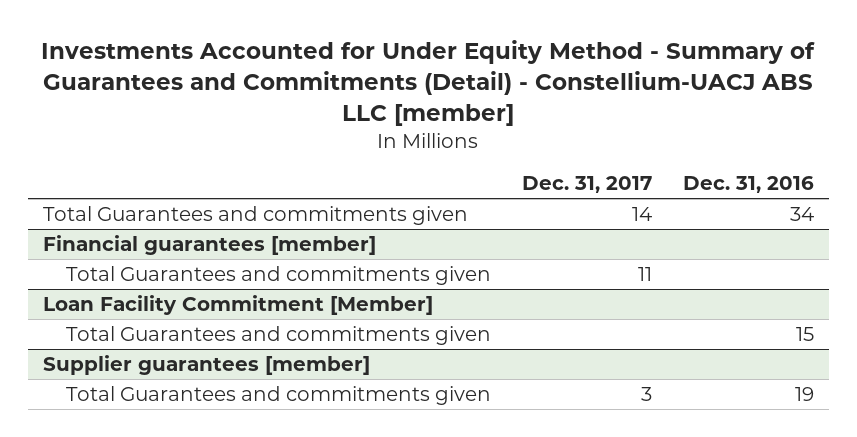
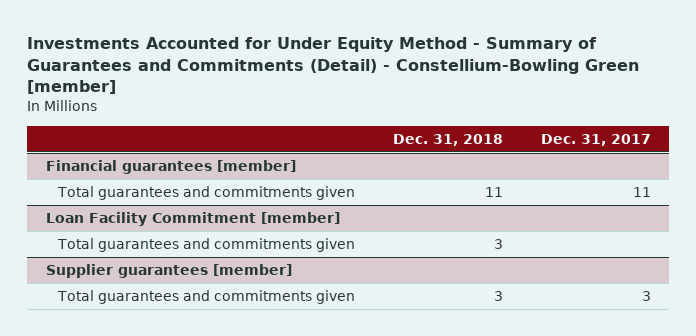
[41,39,816,126] Investments Accounted for Under Equity Method - Summary of Guarantees and Commitments (Detail) - Constellium-UACJ ABS LLC [member] -> [26,36,639,95] Investments Accounted for Under Equity Method - Summary of Guarantees and Commitments (Detail) - Constellium-Bowling Green [member]
[682,176,814,194] Dec. 31, 2016 -> none
none -> [392,133,503,146] Dec. 31, 2018
[43,206,469,226] Total Guarantees and commitments given -> none
[65,266,491,286] Total Guarantees and commitments given -> [57,186,356,201] Total guarantees and commitments given
[43,295,434,316] Loan Facility Commitment [Member] -> [45,212,340,227] Loan Facility Commitment [member]
[65,326,491,346] Total Guarantees and commitments given -> [57,238,356,253] Total guarantees and commitments given
[65,386,491,406] Total Guarantees and commitments given -> [57,290,356,305] Total guarantees and commitments given

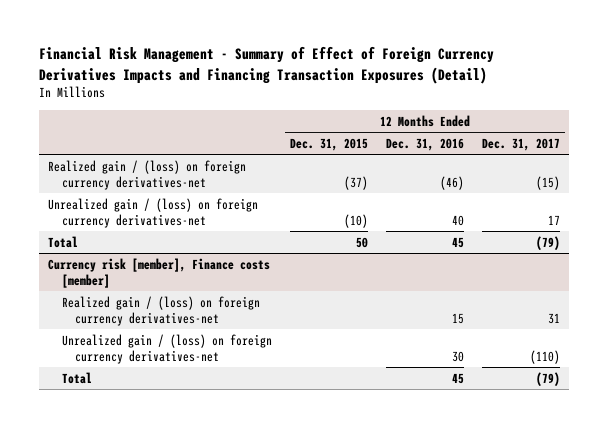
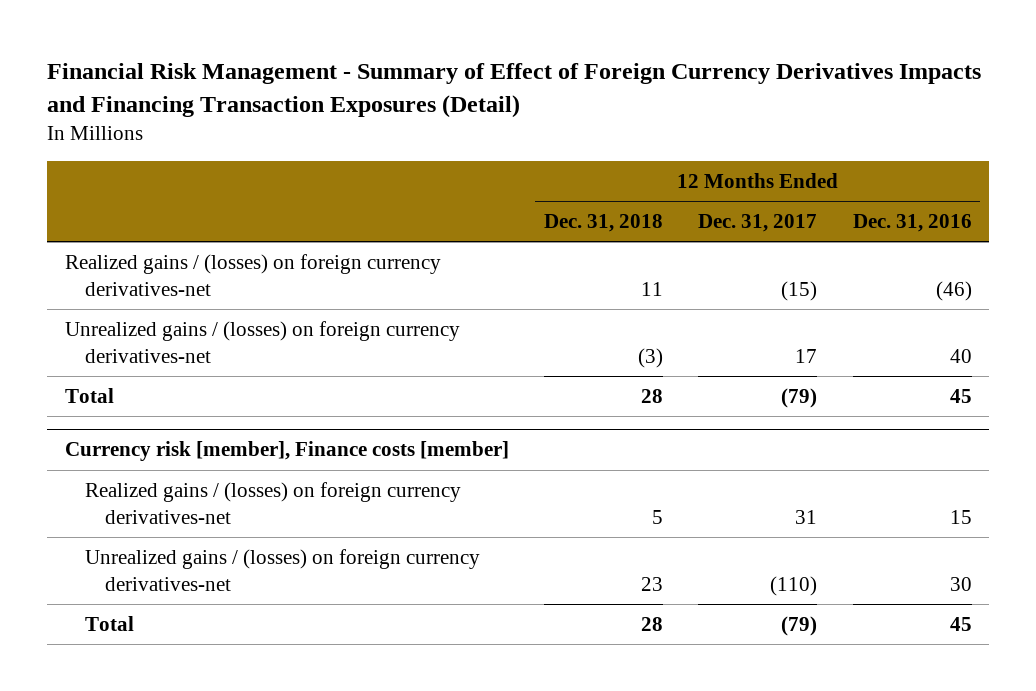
[289,137,368,151] Dec. 31, 2015 -> none
none -> [543,214,663,233] Dec. 31, 2018
[48,159,247,190] Realized gain / (loss) on foreign currency derivatives-net -> [64,253,441,296] Realized gains / (losses) on foreign currency derivatives-net
[48,197,259,228] Unrealized gain / (loss) on foreign currency derivatives-net -> [64,320,460,363] Unrealized gains / (losses) on foreign currency derivatives-net
[61,295,260,326] Realized gain / (loss) on foreign currency derivatives-net -> [84,481,461,524] Realized gains / (losses) on foreign currency derivatives-net
[61,333,272,364] Unrealized gain / (loss) on foreign currency derivatives-net -> [84,548,480,591] Unrealized gains / (losses) on foreign currency derivatives-net

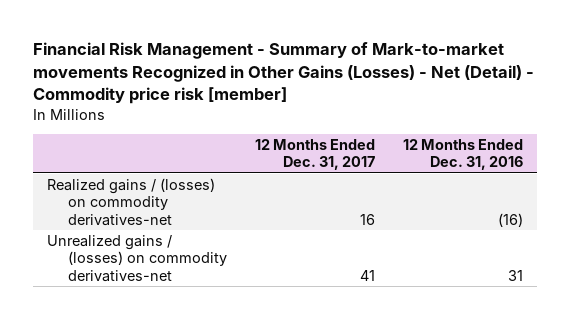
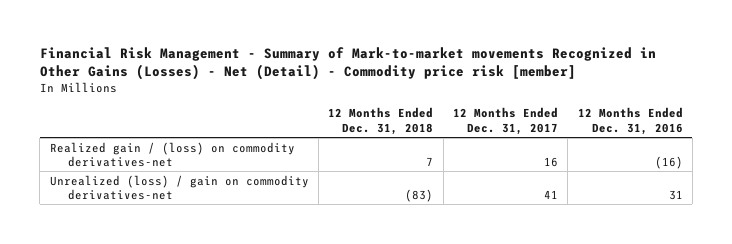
none -> [328,107,434,135] 12 Months Ended Dec. 31, 2018
[46,177,215,226] Realized gains / (losses) on commodity derivatives-net -> [49,141,295,168] Realized gain / (loss) on commodity derivatives-net
[46,234,227,282] Unrealized gains / (losses) on commodity derivatives-net -> [49,174,309,201] Unrealized (loss) / gain on commodity derivatives-net

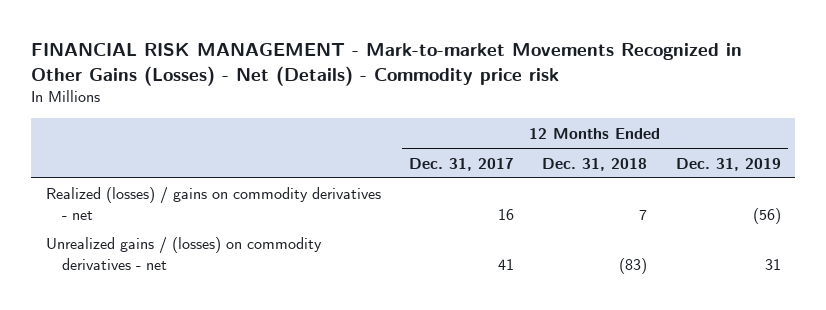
[39,47,656,81] Financial Risk Management - Summary of Mark-to-market movements Recognized in Other Gains (Losses) - Net (Detail) - Commodity price risk [member] -> [31,43,743,86] FINANCIAL RISK MANAGEMENT - Mark-to-market Movements Recognized in Other Gains (Losses) - Net (Details) - Commodity price risk
[577,107,683,135] 12 Months Ended Dec. 31, 2016 -> none
none -> [675,157,781,171] Dec. 31, 2019
[49,141,295,168] Realized gain / (loss) on commodity derivatives-net -> [45,187,381,220] Realized (losses) / gains on commodity derivatives - net
[49,174,309,201] Unrealized (loss) / gain on commodity derivatives-net -> [45,237,322,270] Unrealized gains / (losses) on commodity derivatives - net

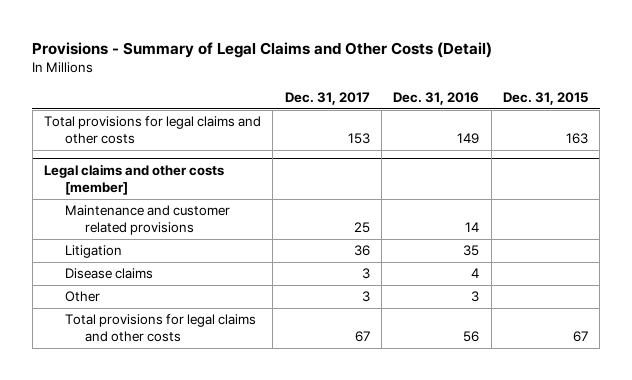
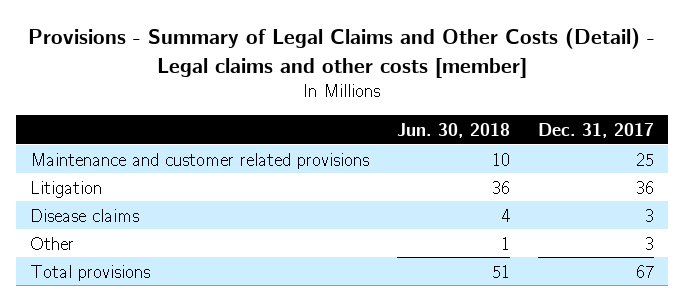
[32,41,493,58] Provisions - Summary of Legal Claims and Other Costs (Detail) -> [27,28,655,78] Provisions - Summary of Legal Claims and Other Costs (Detail) - Legal claims and other costs [member]
[393,92,480,106] Dec. 31, 2016 -> none
[502,92,588,106] Dec. 31, 2015 -> none
none -> [396,122,510,138] Jun. 30, 2018
[44,116,262,145] Total provisions for legal claims and other costs -> none
[44,163,225,196] Legal claims and other costs [member] -> none
[64,314,256,343] Total provisions for legal claims and other costs -> none
none -> [30,264,151,281] Total provisions

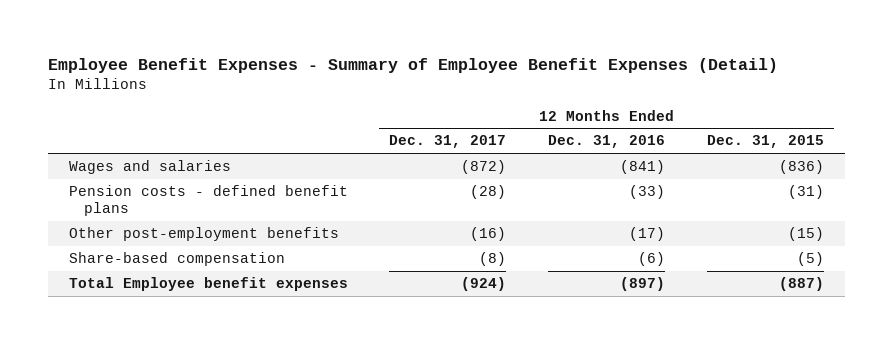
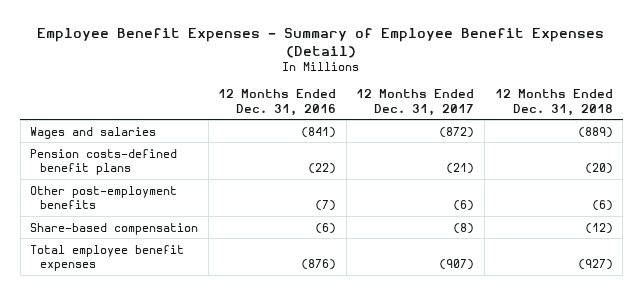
[706,135,824,149] Dec. 31, 2015 -> none
none -> [494,88,613,116] 12 Months Ended Dec. 31, 2018
[68,185,348,216] Pension costs - defined benefit plans -> [30,148,178,176] Pension costs-defined benefit plans
[470,185,507,200] (28) -> [446,163,475,175] (21)
[629,185,666,200] (33) -> [308,163,337,175] (22)
[470,227,507,242] (16) -> [453,200,475,212] (6)
[629,227,666,242] (17) -> [315,200,337,212] (7)
[68,277,348,292] Total Employee benefit expenses -> [30,244,185,272] Total employee benefit expenses
[461,277,507,292] (924) -> [439,259,475,271] (907)
[620,277,666,292] (897) -> [301,259,337,271] (876)

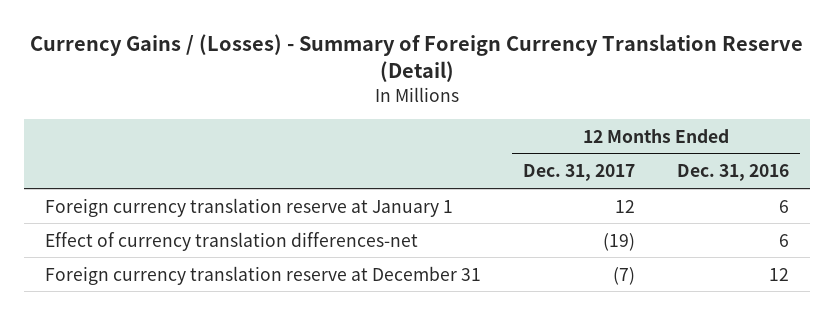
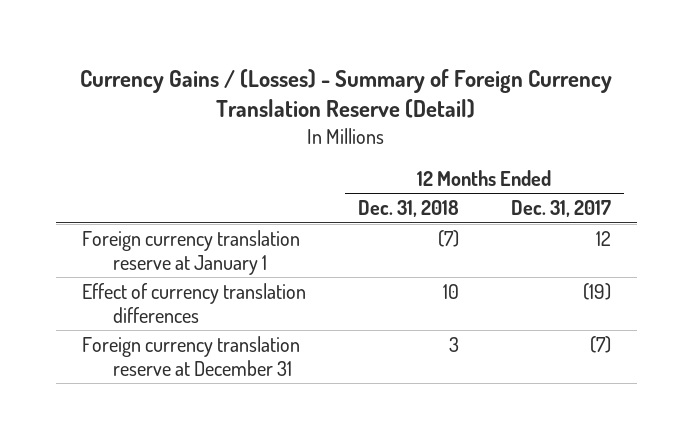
[677,164,790,182] Dec. 31, 2016 -> none
none -> [357,200,459,218] Dec. 31, 2018
[44,231,418,251] Effect of currency translation differences-net -> [81,282,306,323] Effect of currency translation differences

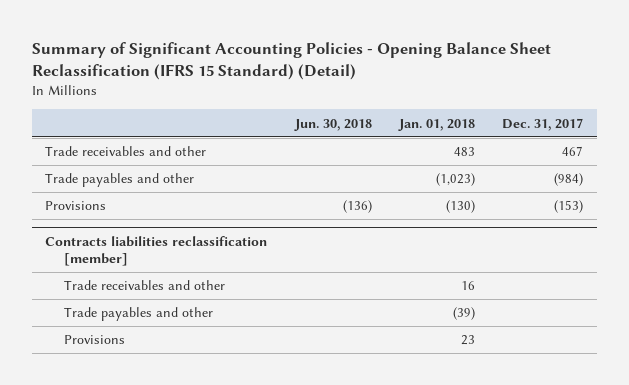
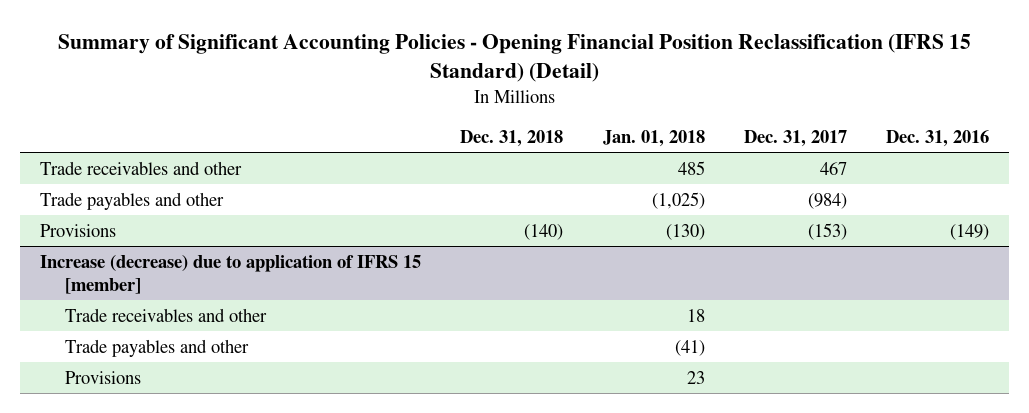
[31,41,551,80] Summary of Significant Accounting Policies - Opening Balance Sheet Reclassification (IFRS 15 Standard) (Detail) -> [57,34,971,82] Summary of Significant Accounting Policies - Opening Financial Position Reclassification (IFRS 15 Standard) (Detail)
[293,118,372,131] Jun. 30, 2018 -> none
none -> [460,129,564,147] Dec. 31, 2018
none -> [886,129,990,147] Dec. 31, 2016
[454,147,476,157] 483 -> [677,160,705,175] 485
[436,173,476,187] (1,023) -> [651,191,705,209] (1,025)
[45,235,268,267] Contracts liabilities reclassification [member] -> none
none -> [40,254,422,294] Increase (decrease) due to application of IFRS 15 [member]
[461,281,476,291] 16 -> [686,308,705,322] 18
[453,307,476,321] (39) -> [674,339,705,356] (41)

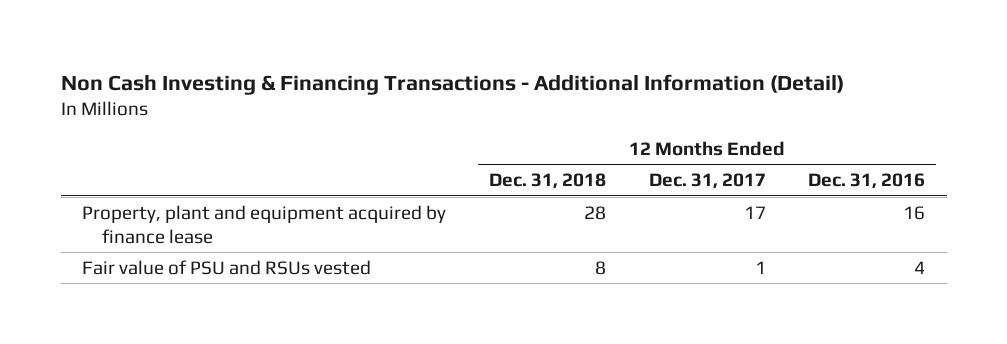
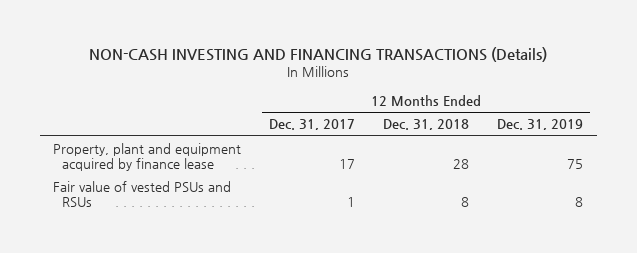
[60,73,844,95] Non Cash Investing & Financing Transactions - Additional Information (Detail) -> [89,47,548,63] NON-CASH INVESTING AND FINANCING TRANSACTIONS (Details)
[808,173,926,190] Dec. 31, 2016 -> none
none -> [497,119,584,131] Dec. 31, 2019
[81,259,371,275] Fair value of PSU and RSUs vested -> [53,181,232,207] Fair value of vested PSUs and RSUs

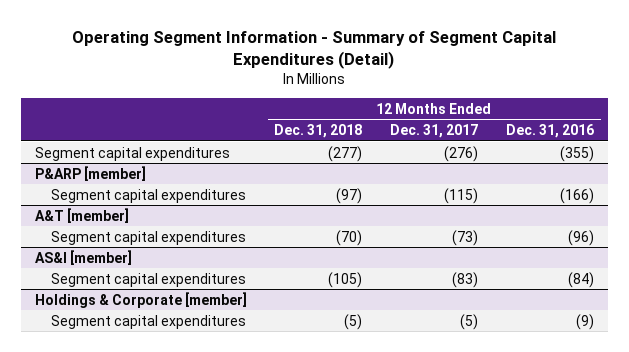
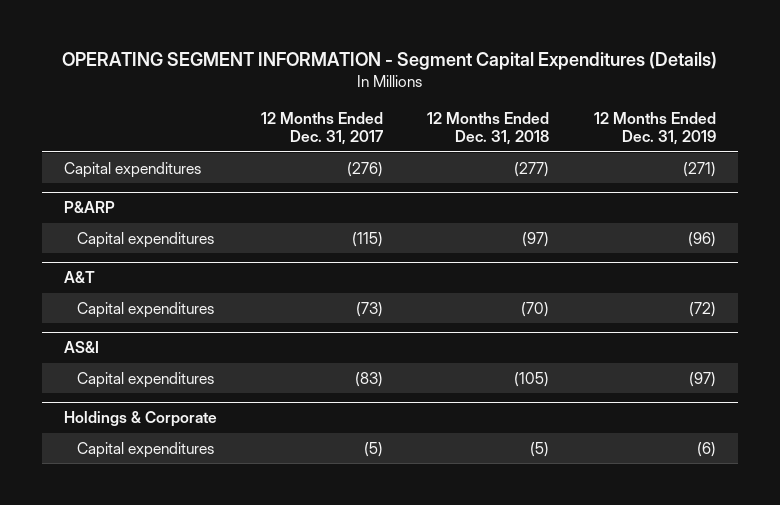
[72,30,557,69] Operating Segment Information - Summary of Segment Capital Expenditures (Detail) -> [61,52,717,71] OPERATING SEGMENT INFORMATION - Segment Capital Expenditures (Details)
[506,124,595,139] Dec. 31, 2016 -> none
none -> [593,112,716,146] 12 Months Ended Dec. 31, 2019
[34,146,230,161] Segment capital expenditures -> [64,161,202,178] Capital expenditures
[34,165,146,181] P&ARP [member] -> [64,201,116,214] P&ARP
[51,188,247,203] Segment capital expenditures -> [76,231,214,248] Capital expenditures
[34,207,129,223] A&T [member] -> [64,271,96,284] A&T
[51,230,247,245] Segment capital expenditures -> [76,301,214,318] Capital expenditures
[34,249,132,265] AS&I [member] -> [64,341,100,354] AS&I
[51,272,247,287] Segment capital expenditures -> [76,371,214,388] Capital expenditures
[34,291,247,308] Holdings & Corporate [member] -> [64,411,218,428] Holdings & Corporate
[51,314,247,329] Segment capital expenditures -> [76,441,214,458] Capital expenditures

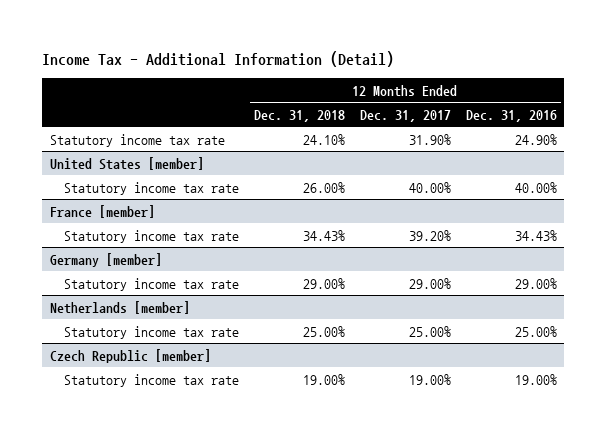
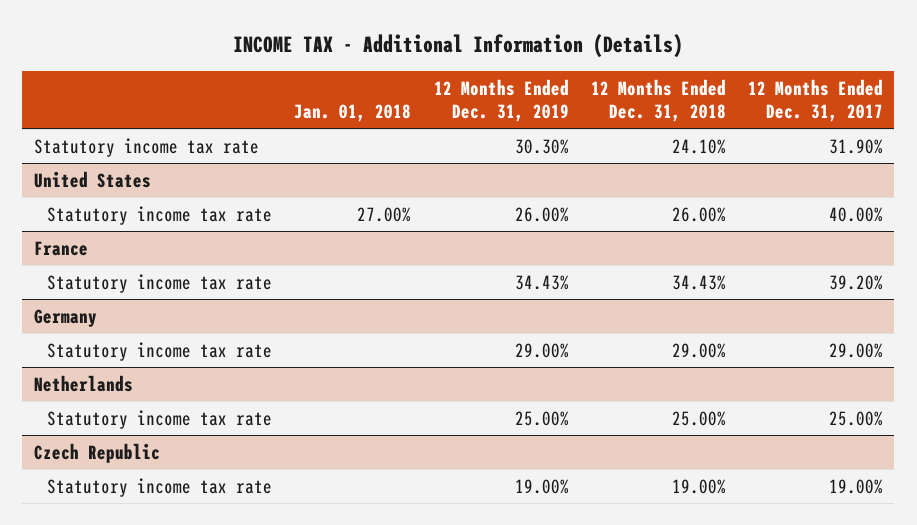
[42,51,395,68] Income Tax - Additional Information (Detail) -> [233,34,684,59] INCOME TAX - Additional Information (Details)
[465,109,557,122] Dec. 31, 2016 -> none
none -> [294,103,412,122] Jan. 01, 2018
none -> [433,79,569,122] 12 Months Ended Dec. 31, 2019
[49,156,204,170] United States [member] -> [33,170,151,188] United States
[49,204,155,218] France [member] -> [33,240,88,256] France
[49,252,162,267] Germany [member] -> [33,308,97,327] Germany
[49,300,190,314] Netherlands [member] -> [33,374,133,392] Netherlands
[49,348,211,363] Czech Republic [member] -> [33,442,160,463] Czech Republic

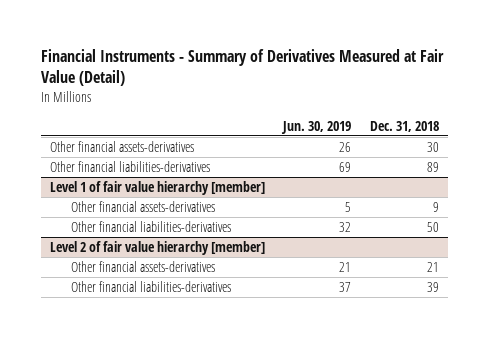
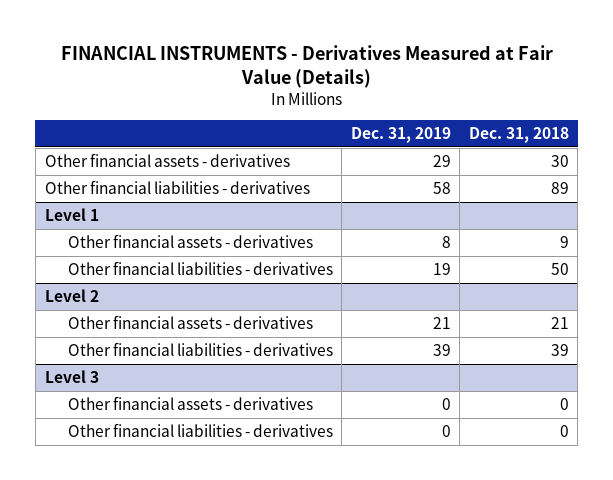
[40,48,444,87] Financial Instruments - Summary of Derivatives Measured at Fair Value (Detail) -> [60,44,553,88] FINANCIAL INSTRUMENTS - Derivatives Measured at Fair Value (Details)
[281,120,352,134] Jun. 30, 2019 -> none
none -> [350,127,451,144] Dec. 31, 2019
[49,140,194,152] Other financial assets-derivatives -> [44,152,290,167] Other financial assets - derivatives
[49,160,210,172] Other financial liabilities-derivatives -> [44,179,310,194] Other financial liabilities - derivatives
[49,180,265,195] Level 1 of fair value hierarchy [member] -> [44,207,99,221] Level 1
[70,200,215,212] Other financial assets-derivatives -> [67,233,313,248] Other financial assets - derivatives
[70,220,231,232] Other financial liabilities-derivatives -> [67,260,333,275] Other financial liabilities - derivatives
[49,240,265,255] Level 2 of fair value hierarchy [member] -> [44,288,99,302] Level 2
[70,260,215,272] Other financial assets-derivatives -> [67,314,313,329] Other financial assets - derivatives
[70,280,231,292] Other financial liabilities-derivatives -> [67,341,333,356] Other financial liabilities - derivatives
none -> [44,369,99,383] Level 3
none -> [67,395,313,410] Other financial assets - derivatives
none -> [67,422,333,437] Other financial liabilities - derivatives

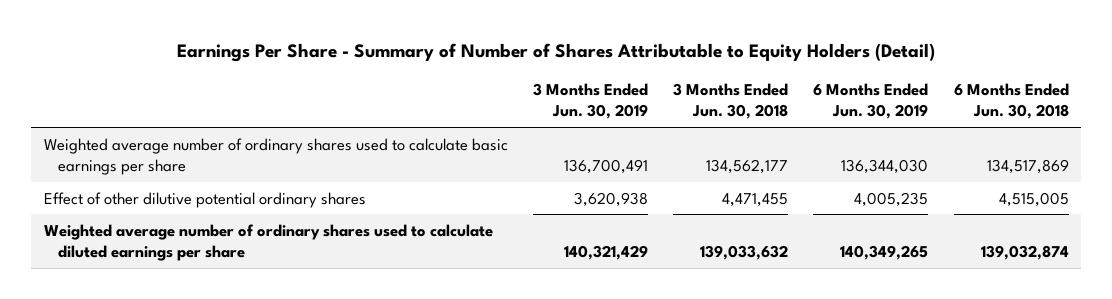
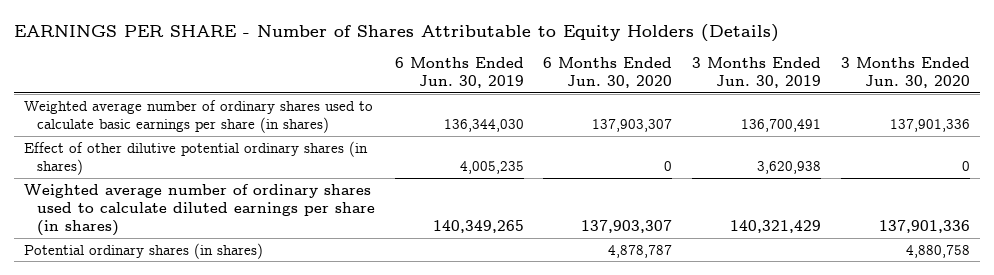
[177,42,936,62] Earnings Per Share - Summary of Number of Shares Attributable to Equity Holders (Detail) -> [14,23,780,42] EARNINGS PER SHARE - Number of Shares Attributable to Equity Holders (Details)
[673,82,789,120] 3 Months Ended Jun. 30, 2018 -> none
[953,82,1069,120] 6 Months Ended Jun. 30, 2018 -> none
none -> [543,56,673,88] 6 Months Ended Jun. 30, 2020
none -> [840,56,970,88] 3 Months Ended Jun. 30, 2020
[43,137,508,176] Weighted average number of ordinary shares used to calculate basic earnings per share -> [24,99,374,133] Weighted average number of ordinary shares used to calculate basic earnings per share (in shares)
[43,191,366,208] Effect of other dilutive potential ordinary shares -> [24,140,369,175] Effect of other dilutive potential ordinary shares (in shares)
[43,223,493,262] Weighted average number of ordinary shares used to calculate diluted earnings per share -> [24,183,376,236] Weighted average number of ordinary shares used to calculate diluted earnings per share (in shares)
none -> [24,242,264,259] Potential ordinary shares (in shares)

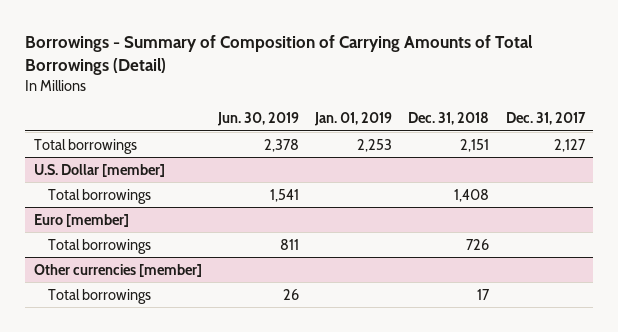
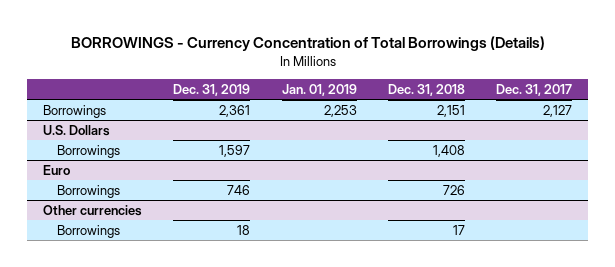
[25,35,534,75] Borrowings - Summary of Composition of Carrying Amounts of Total Borrowings (Detail) -> [70,35,545,51] BORROWINGS - Currency Concentration of Total Borrowings (Details)
[216,112,299,127] Jun. 30, 2019 -> none
none -> [173,84,251,97] Dec. 31, 2019
[33,138,137,154] Total borrowings -> [43,105,107,119] Borrowings
[33,163,165,177] U.S. Dollar [member] -> [43,125,111,137] U.S. Dollars
[47,188,151,204] Total borrowings -> [56,145,120,159] Borrowings
[33,213,129,227] Euro [member] -> [43,165,71,176] Euro
[47,238,151,254] Total borrowings -> [56,185,120,199] Borrowings
[33,263,202,277] Other currencies [member] -> [43,205,143,217] Other currencies
[47,288,151,304] Total borrowings -> [56,225,120,239] Borrowings

